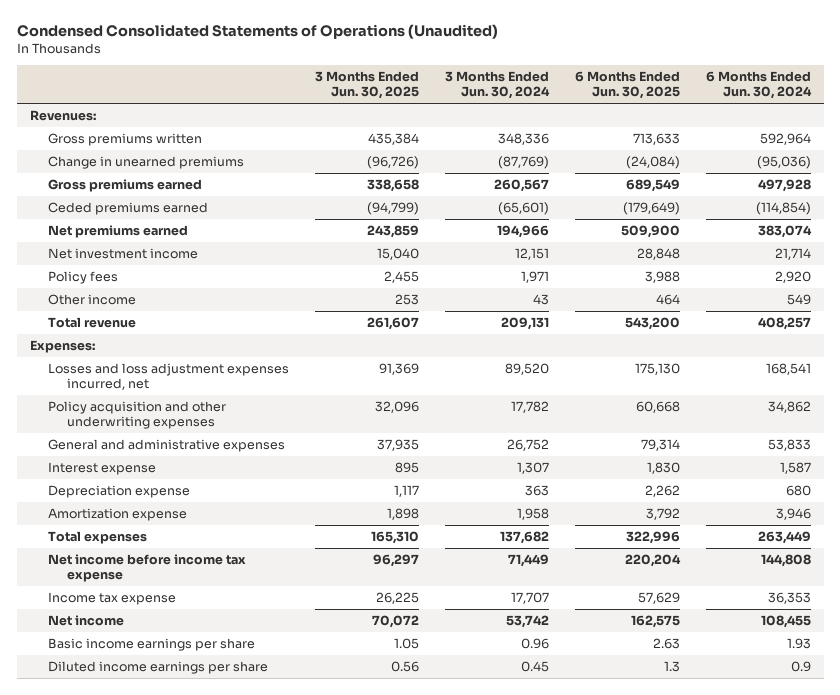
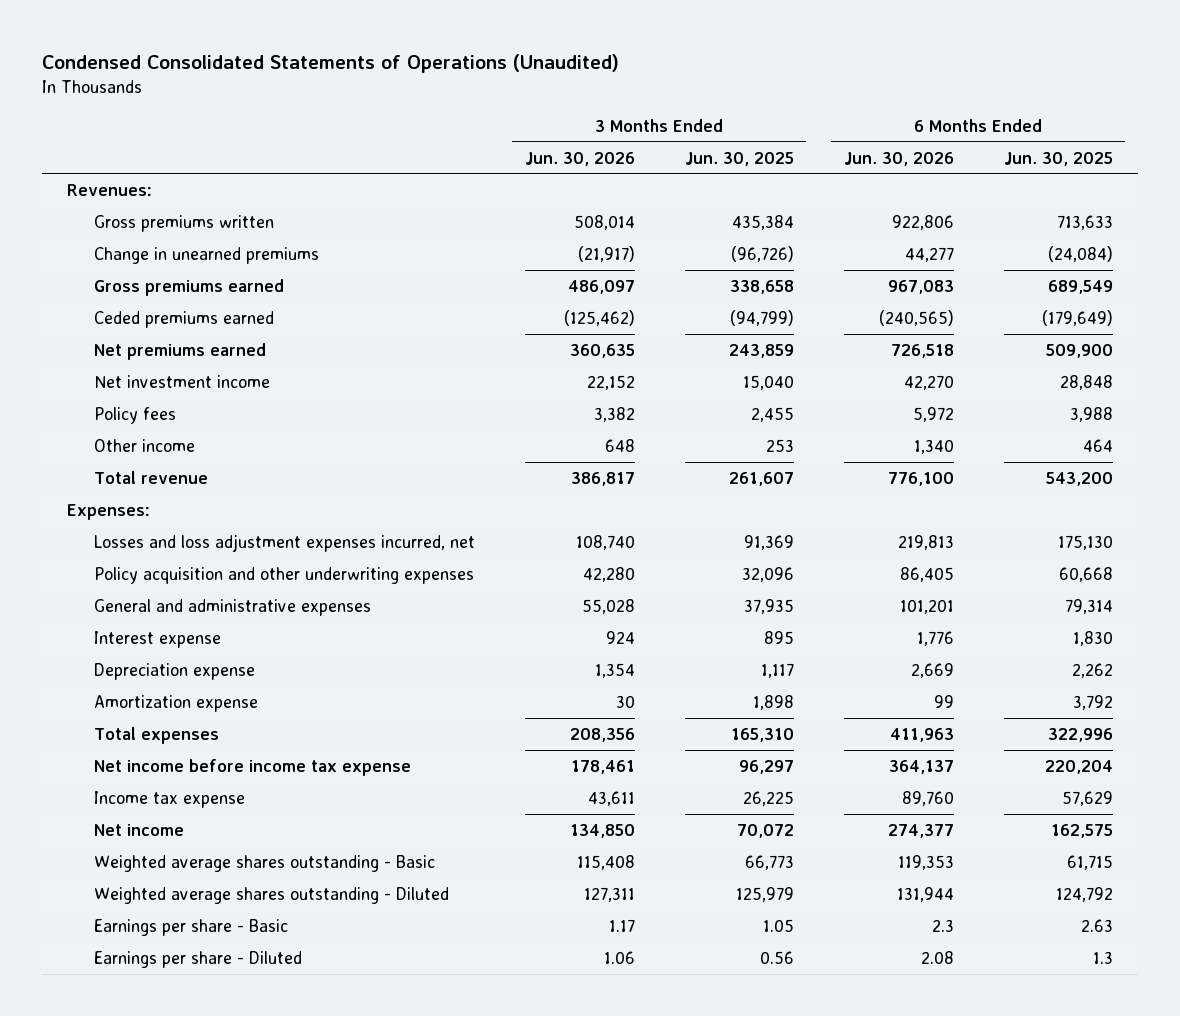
[444,71,550,100] 3 Months Ended Jun. 30, 2024 -> none
[705,71,812,100] 6 Months Ended Jun. 30, 2024 -> none
none -> [524,151,635,166] Jun. 30, 2026
none -> [843,151,954,166] Jun. 30, 2026
none -> [93,854,435,872] Weighted average shares outstanding - Basic
none -> [93,886,449,904] Weighted average shares outstanding - Diluted
[48,638,256,652] Basic income earnings per share -> [93,918,288,936] Earnings per share - Basic
[48,661,269,675] Diluted income earnings per share -> [93,950,302,968] Earnings per share - Diluted

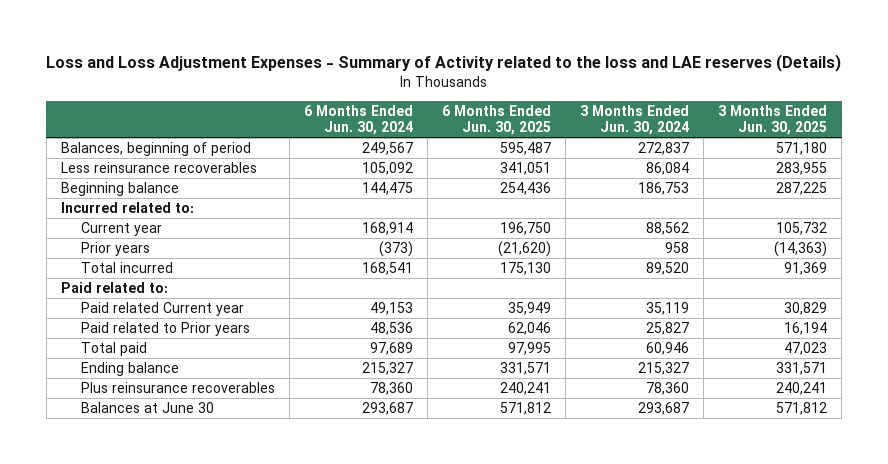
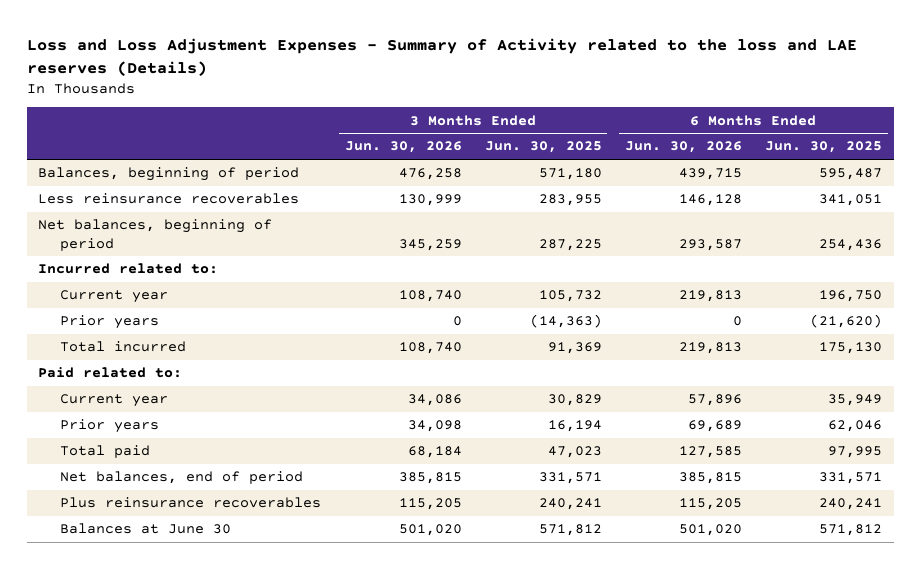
[304,104,414,136] 6 Months Ended Jun. 30, 2024 -> none
[580,104,690,136] 3 Months Ended Jun. 30, 2024 -> none
none -> [344,141,462,154] Jun. 30, 2026
none -> [624,141,742,154] Jun. 30, 2026
[60,181,179,196] Beginning balance -> [38,219,273,251] Net balances, beginning of period
[81,301,245,316] Paid related Current year -> [60,394,169,408] Current year
[81,321,251,336] Paid related to Prior years -> [60,419,160,434] Prior years
[81,361,180,376] Ending balance -> [60,471,304,485] Net balances, end of period

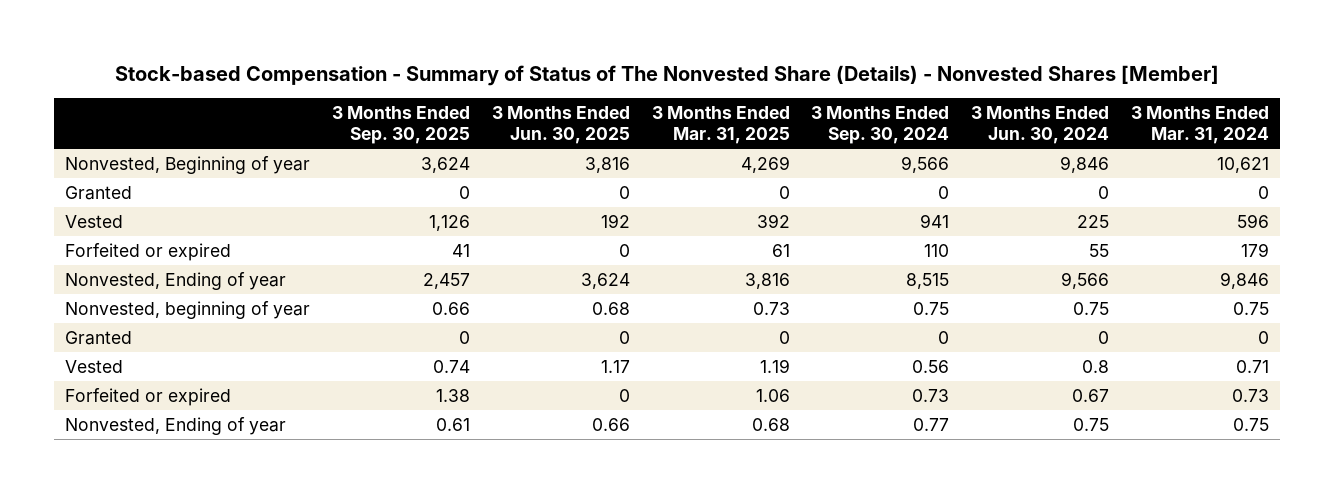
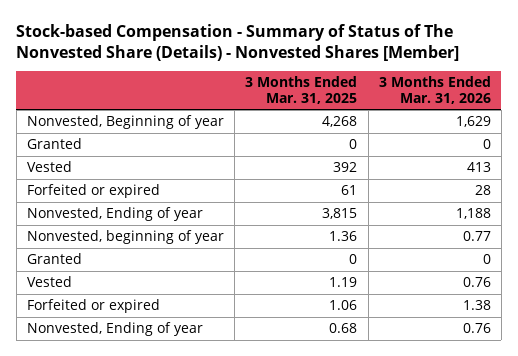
[331,106,470,144] 3 Months Ended Sep. 30, 2025 -> none
[491,106,630,144] 3 Months Ended Jun. 30, 2025 -> none
[811,106,950,144] 3 Months Ended Sep. 30, 2024 -> none
[971,106,1110,144] 3 Months Ended Jun. 30, 2024 -> none
[1131,106,1270,144] 3 Months Ended Mar. 31, 2024 -> none
none -> [378,76,491,104] 3 Months Ended Mar. 31, 2026
[740,155,790,173] 4,269 -> [322,116,358,128] 4,268
[744,272,790,289] 3,816 -> [322,208,358,220] 3,815
[752,301,790,315] 0.73 -> [329,231,358,242] 1.36

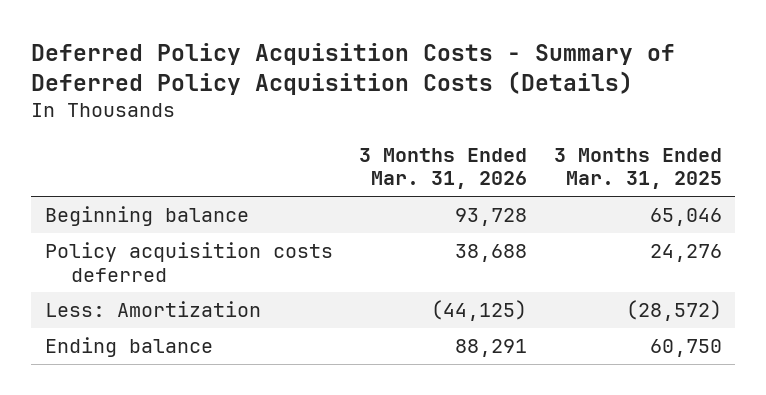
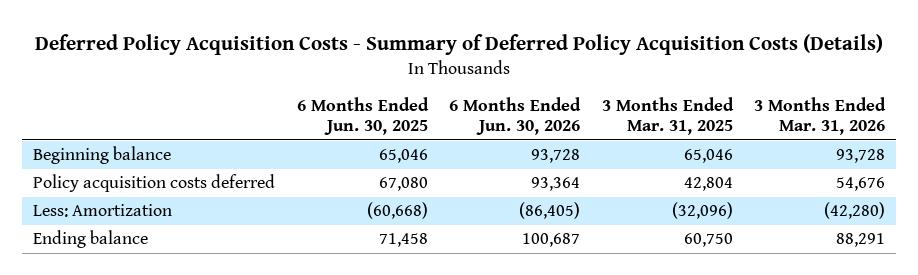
none -> [296,96,429,136] 6 Months Ended Jun. 30, 2025
none -> [449,96,582,136] 6 Months Ended Jun. 30, 2026
[455,243,528,262] 38,688 -> [836,177,886,192] 54,676
[649,243,722,262] 24,276 -> [683,177,733,192] 42,804
[431,299,528,321] (44,125) -> [824,202,886,220] (42,280)
[625,299,722,321] (28,572) -> [671,202,733,220] (32,096)

